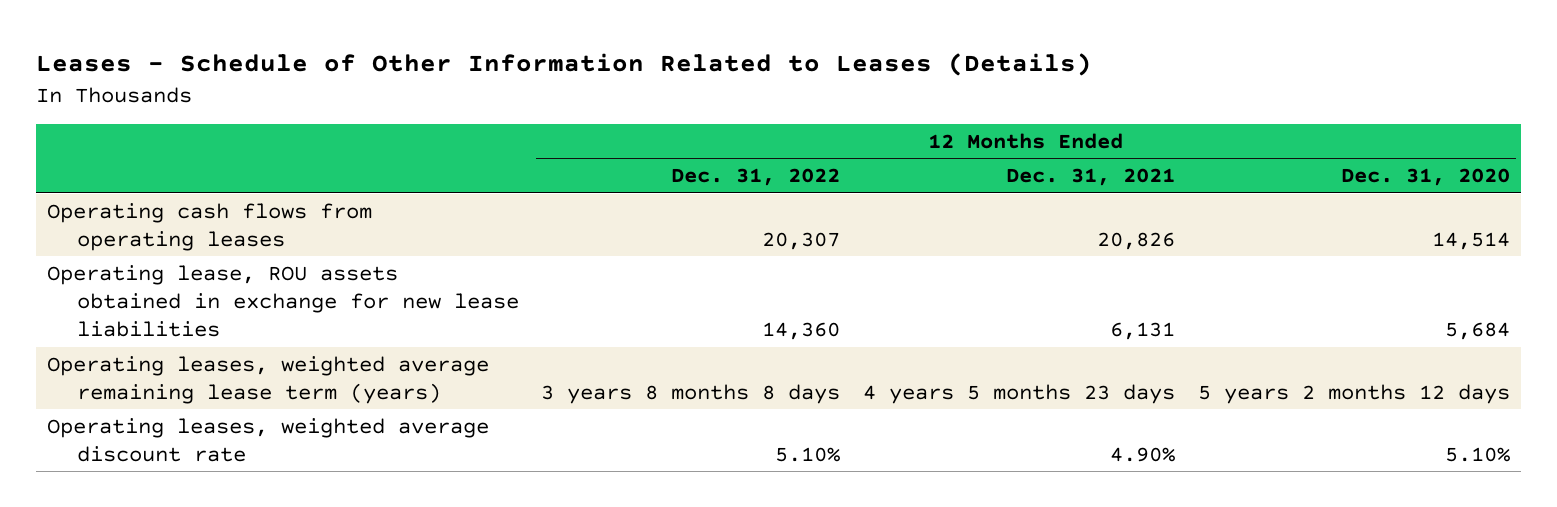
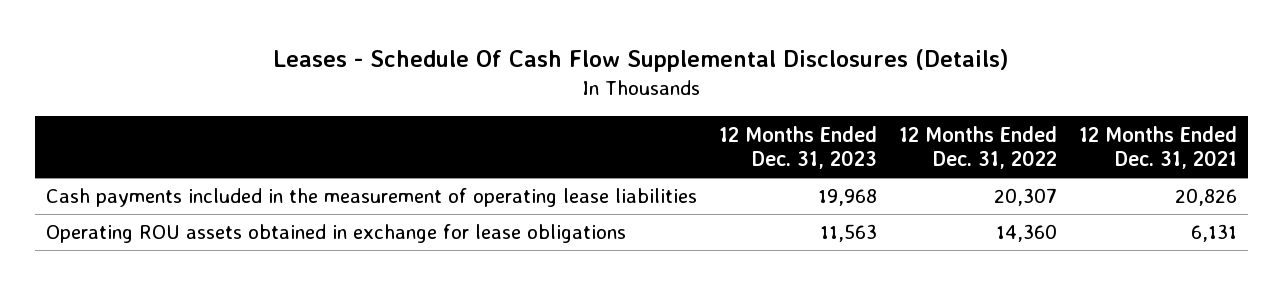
[36,53,1093,77] Leases - Schedule of Other Information Related to Leases (Details) -> [273,49,1010,73] Leases - Schedule Of Cash Flow Supplemental Disclosures (Details)
[1340,168,1510,187] Dec. 31, 2020 -> none
none -> [718,125,877,170] 12 Months Ended Dec. 31, 2023
[47,355,490,404] Operating leases, weighted average remaining lease term (years) -> none
[47,417,490,462] Operating leases, weighted average discount rate -> none
[47,202,373,251] Operating cash flows from operating leases -> [45,188,697,208] Cash payments included in the measurement of operating lease liabilities
[47,264,519,338] Operating lease, ROU assets obtained in exchange for new lease liabilities -> [45,224,626,244] Operating ROU assets obtained in exchange for lease obligations

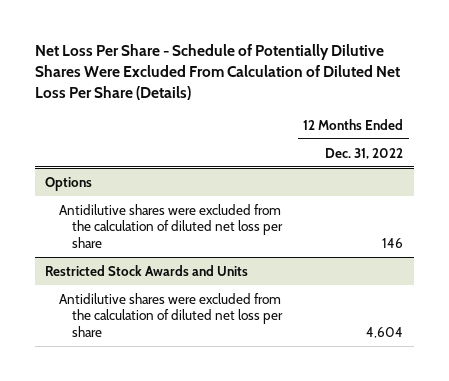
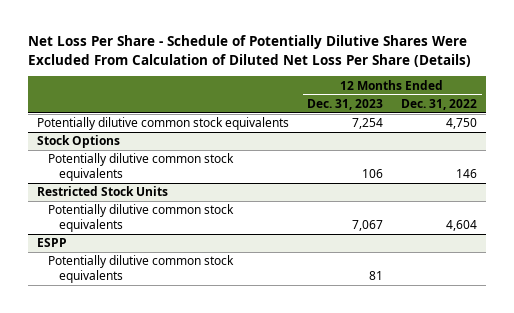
none -> [307,98,384,110] Dec. 31, 2023
none -> [37,117,290,131] Potentially dilutive common stock equivalents
[45,176,93,191] Options -> [37,135,121,149] Stock Options
[58,203,284,249] Antidilutive shares were excluded from the calculation of diluted net loss per share -> [48,153,235,181] Potentially dilutive common stock equivalents
[45,264,249,276] Restricted Stock Awards and Units -> [37,186,169,197] Restricted Stock Units
[58,292,284,338] Antidilutive shares were excluded from the calculation of diluted net loss per share -> [48,204,235,232] Potentially dilutive common stock equivalents
none -> [37,238,68,248] ESPP
none -> [48,255,235,283] Potentially dilutive common stock equivalents

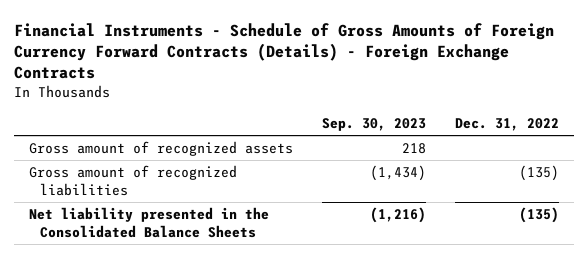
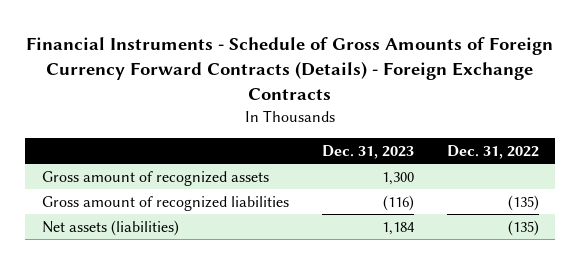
[322,117,427,131] Sep. 30, 2023 -> none
none -> [321,144,414,159] Dec. 31, 2023
[28,207,269,238] Net liability presented in the Consolidated Balance Sheets -> [41,219,179,236] Net assets (liabilities)

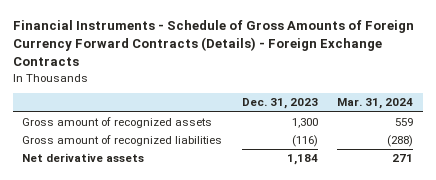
[446,144,539,159] Dec. 31, 2022 -> none
none -> [337,98,414,110] Mar. 31, 2024
[41,219,179,236] Net assets (liabilities) -> [22,153,145,163] Net derivative assets

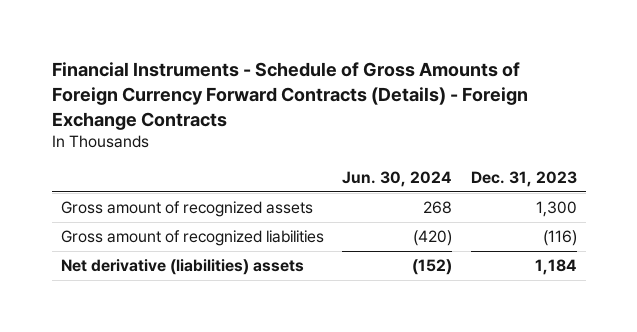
[337,98,414,110] Mar. 31, 2024 -> none
none -> [342,170,453,187] Jun. 30, 2024
[22,153,145,163] Net derivative assets -> [60,258,304,275] Net derivative (liabilities) assets

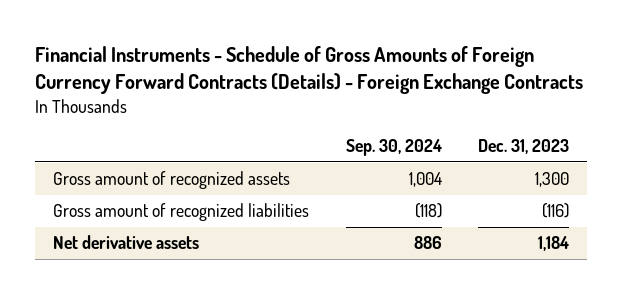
[342,170,453,187] Jun. 30, 2024 -> none
none -> [345,139,442,157] Sep. 30, 2024
[60,258,304,275] Net derivative (liabilities) assets -> [53,235,200,250] Net derivative assets

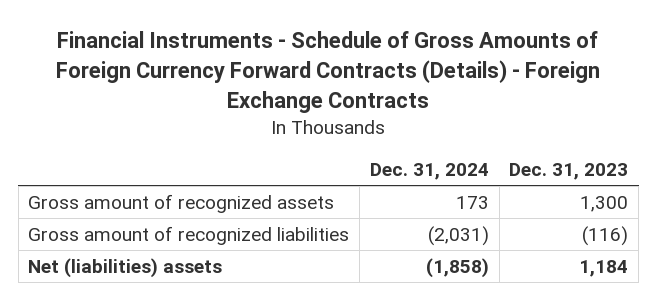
[345,139,442,157] Sep. 30, 2024 -> none
none -> [369,162,489,180] Dec. 31, 2024
[53,235,200,250] Net derivative assets -> [28,257,223,278] Net (liabilities) assets

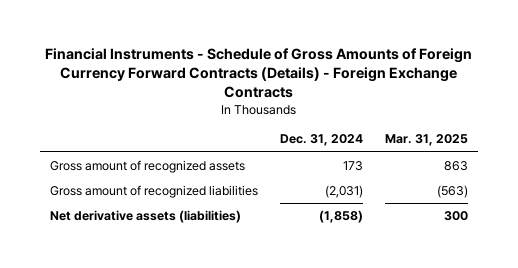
[509,162,629,180] Dec. 31, 2023 -> none
none -> [384,134,468,147] Mar. 31, 2025
[28,257,223,278] Net (liabilities) assets -> [50,209,242,223] Net derivative assets (liabilities)

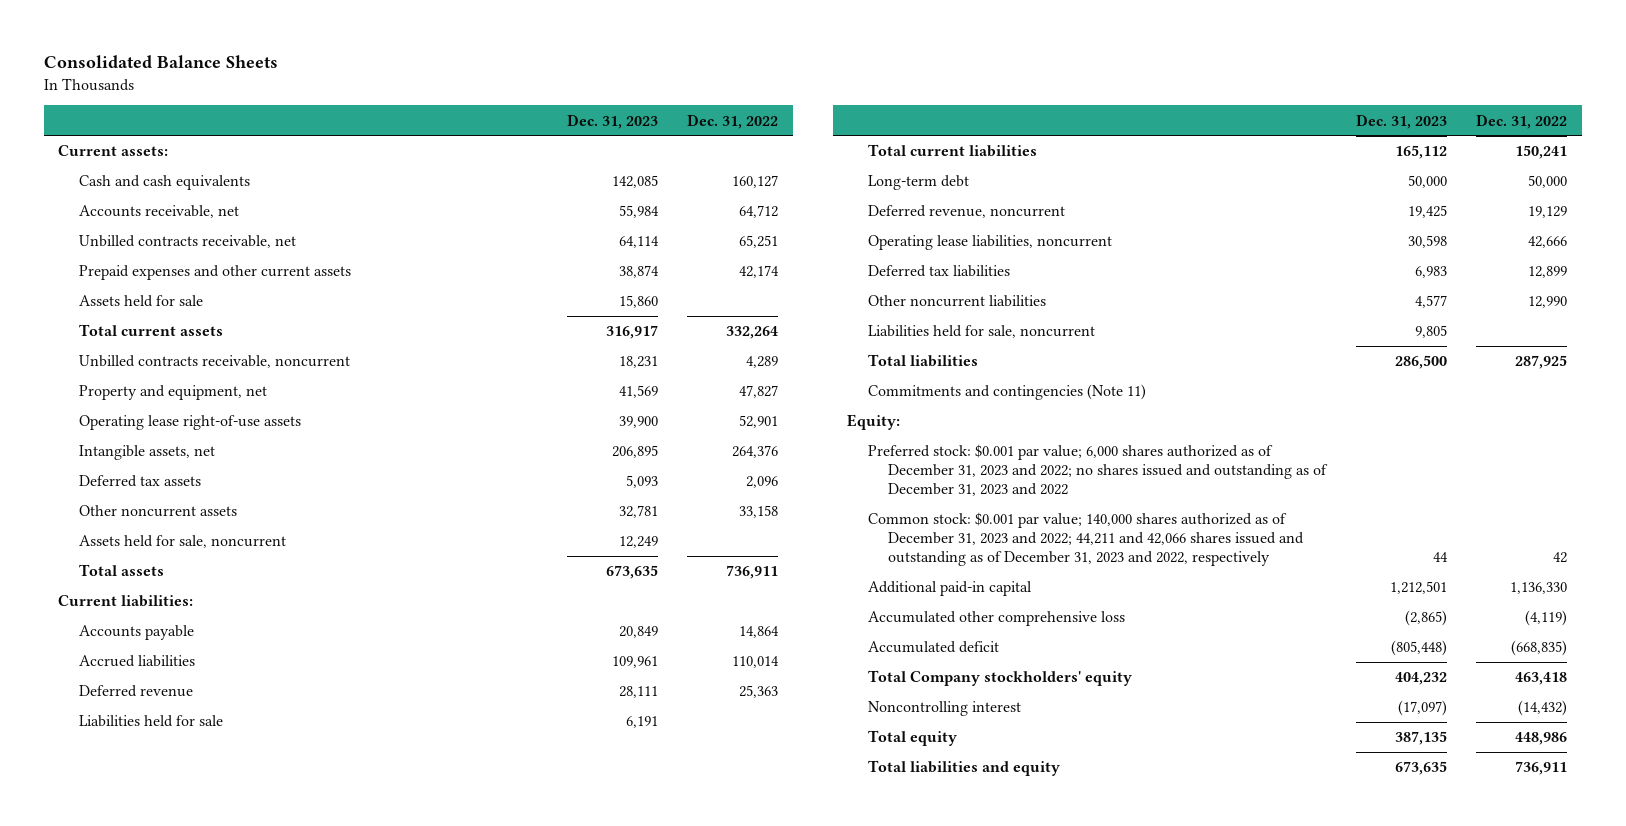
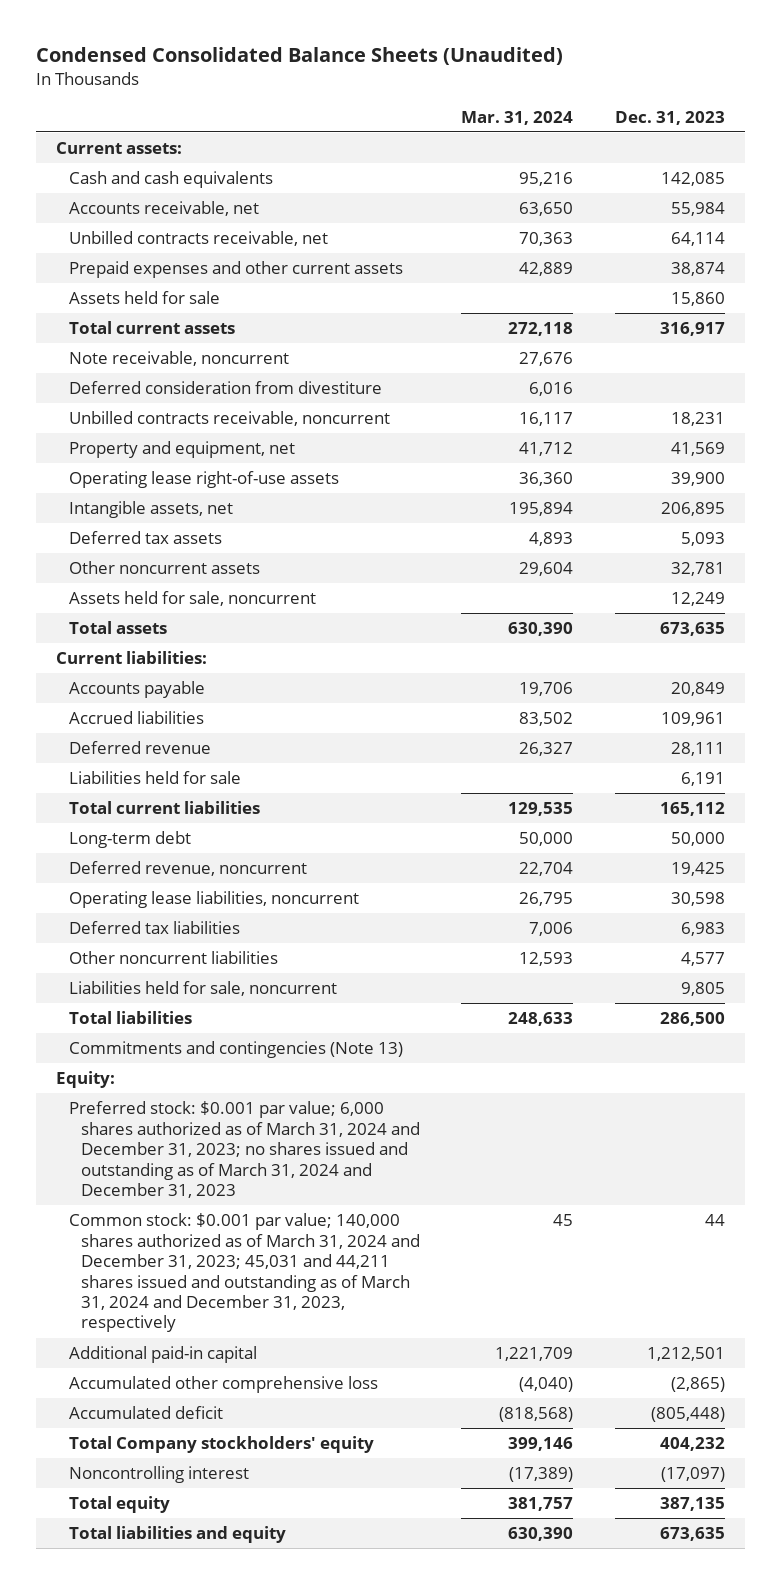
[43,55,278,69] Consolidated Balance Sheets -> [35,46,563,65] Condensed Consolidated Balance Sheets (Unaudited)
[687,113,779,129] Dec. 31, 2022 -> none
none -> [461,110,574,125] Mar. 31, 2024
none -> [68,351,289,367] Note receivable, noncurrent
none -> [68,381,382,395] Deferred consideration from divestiture
[867,384,1146,401] Commitments and contingencies (Note 11) -> [68,1041,403,1059] Commitments and contingencies (Note 13)
[867,444,1329,497] Preferred stock: $0.001 par value; 6,000 shares authorized as of December 31, 2023 and 2022; no shares issued and outstanding as of December 31, 2023 and 2022 -> [68,1101,420,1199] Preferred stock: $0.001 par value; 6,000 shares authorized as of March 31, 2024 and December 31, 2023; no shares issued and outstanding as of March 31, 2024 and December 31, 2023
[867,512,1305,567] Common stock: $0.001 par value; 140,000 shares authorized as of December 31, 2023 and 2022; 44,211 and 42,066 shares issued and outstanding as of December 31, 2023 and 2022, respectively -> [68,1213,420,1333] Common stock: $0.001 par value; 140,000 shares authorized as of March 31, 2024 and December 31, 2023; 45,031 and 44,211 shares issued and outstanding as of March 31, 2024 and December 31, 2023, respectively

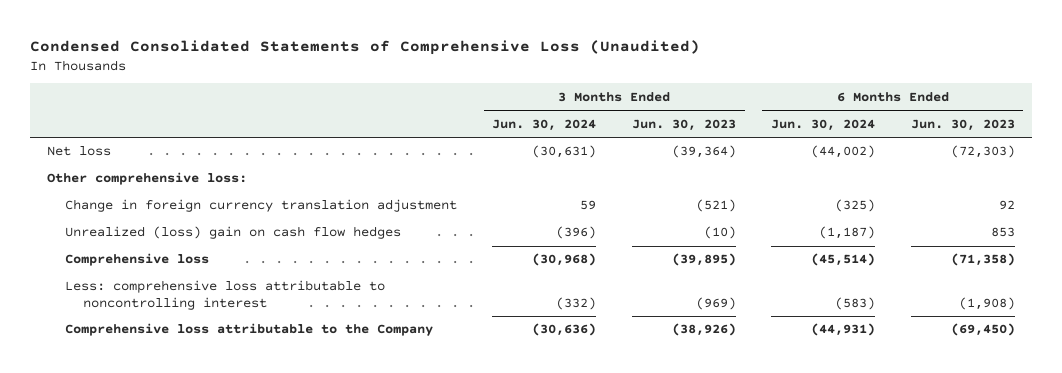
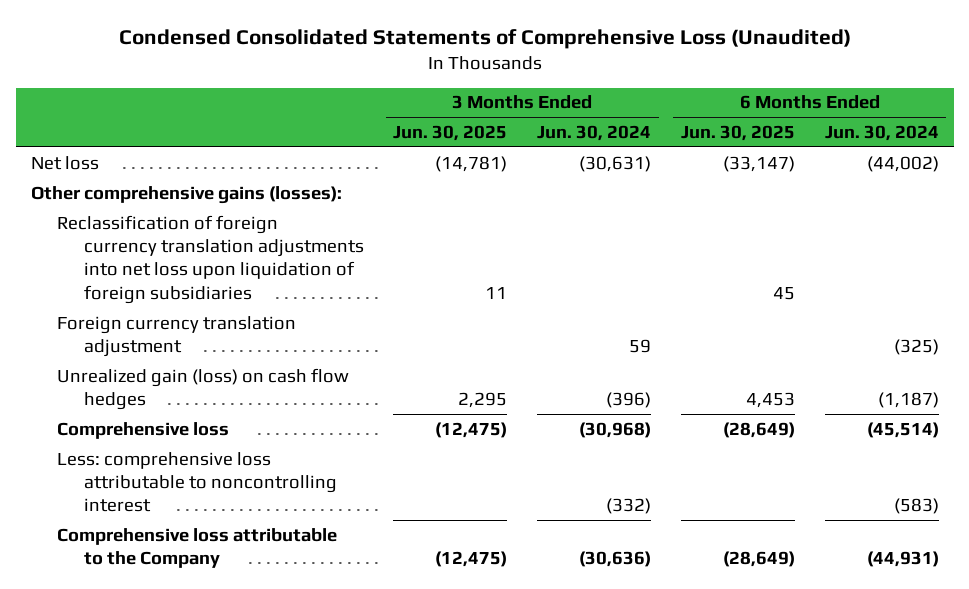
[631,118,736,131] Jun. 30, 2023 -> none
[910,118,1015,131] Jun. 30, 2023 -> none
none -> [393,125,508,142] Jun. 30, 2025
none -> [680,125,795,142] Jun. 30, 2025
[47,172,248,186] Other comprehensive loss: -> [30,185,342,204] Other comprehensive gains (losses):
none -> [57,214,364,304] Reclassification of foreign currency translation adjustments into net loss upon liquidation of foreign subsidiaries
[64,199,457,213] Change in foreign currency translation adjustment -> [57,315,297,358] Foreign currency translation adjustment
[64,226,401,240] Unrealized (loss) gain on cash flow hedges -> [57,367,350,411] Unrealized gain (loss) on cash flow hedges

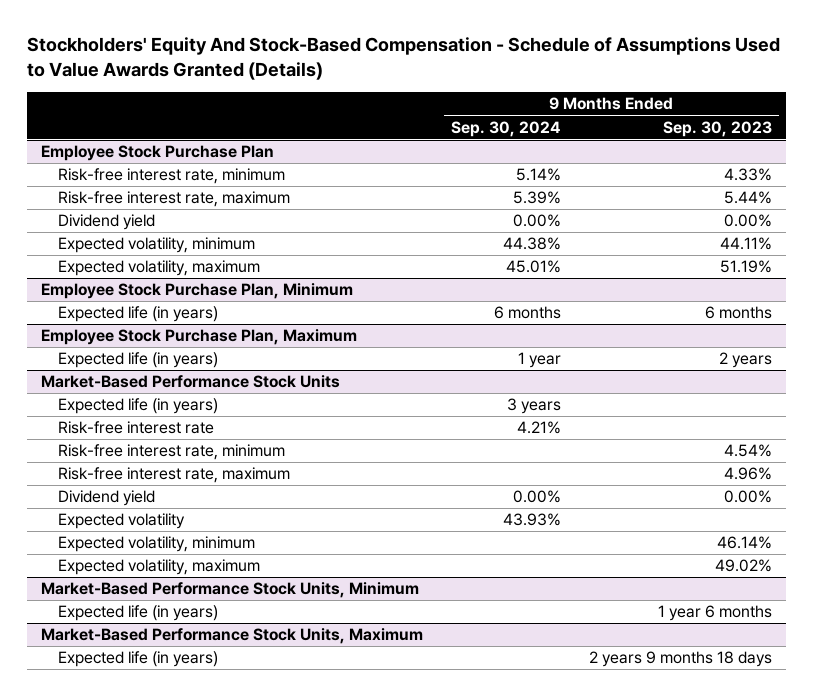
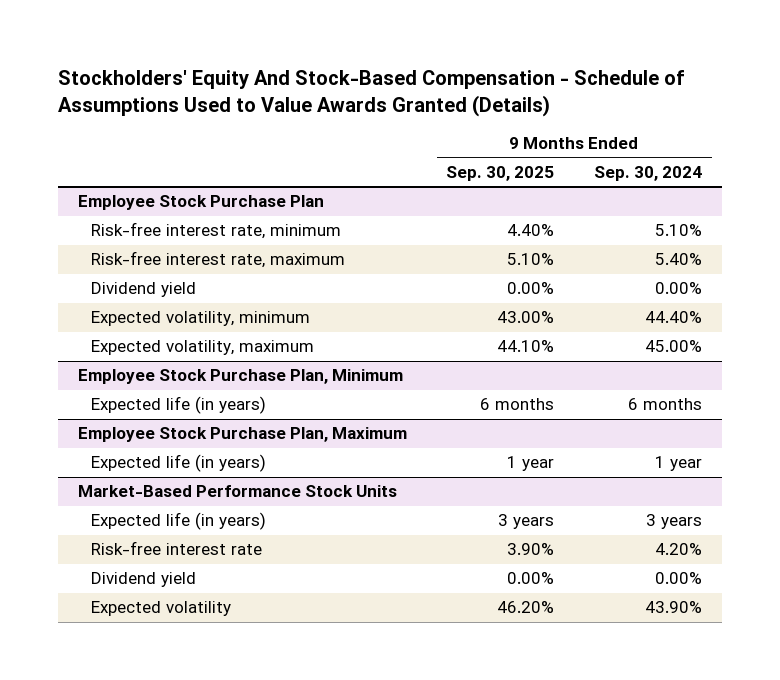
[662,120,772,137] Sep. 30, 2023 -> none
none -> [446,165,555,181] Sep. 30, 2025
[515,168,561,182] 5.14% -> [654,224,702,237] 5.10%
[512,191,561,205] 5.39% -> [654,253,702,266] 5.40%
[502,237,561,251] 44.38% -> [644,311,702,324] 44.40%
[505,260,561,274] 45.01% -> [644,340,702,353] 45.00%
[58,444,286,461] Risk-free interest rate, minimum -> none
[58,467,291,484] Risk-free interest rate, maximum -> none
[516,421,561,435] 4.21% -> [654,543,702,556] 4.20%
[58,536,256,553] Expected volatility, minimum -> none
[58,559,261,576] Expected volatility, maximum -> none
[40,582,419,599] Market-Based Performance Stock Units, Minimum -> none
[58,605,219,622] Expected life (in years) -> none
[40,628,423,645] Market-Based Performance Stock Units, Maximum -> none
[58,651,219,668] Expected life (in years) -> none
[502,513,561,527] 43.93% -> [644,601,702,614] 43.90%

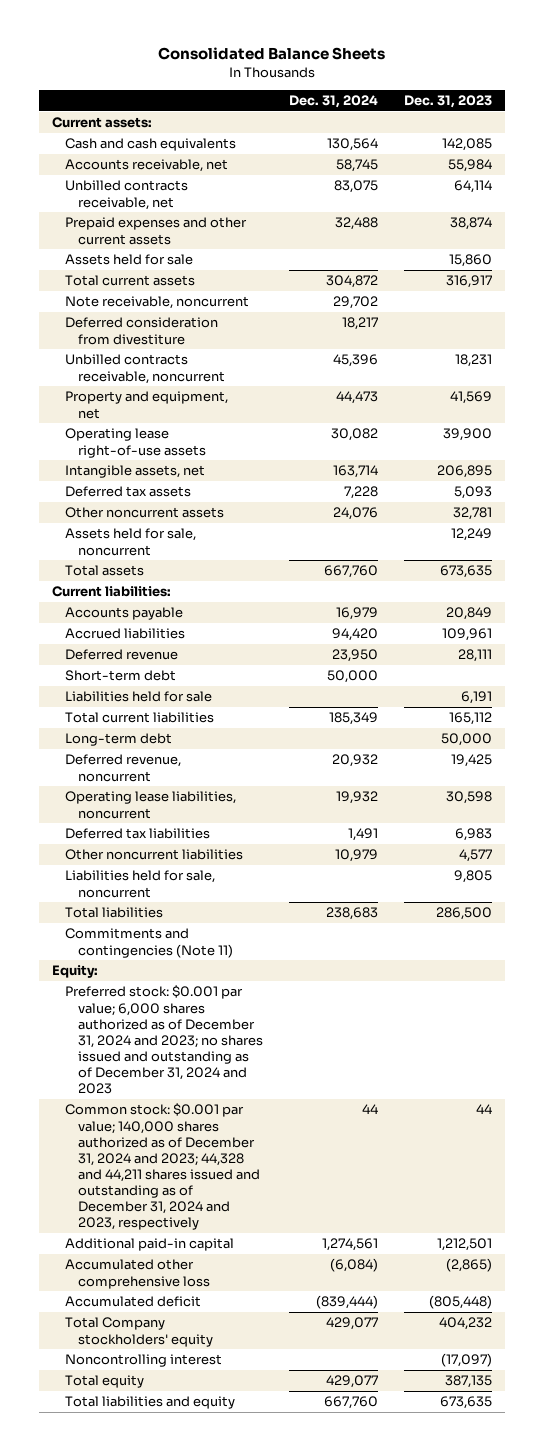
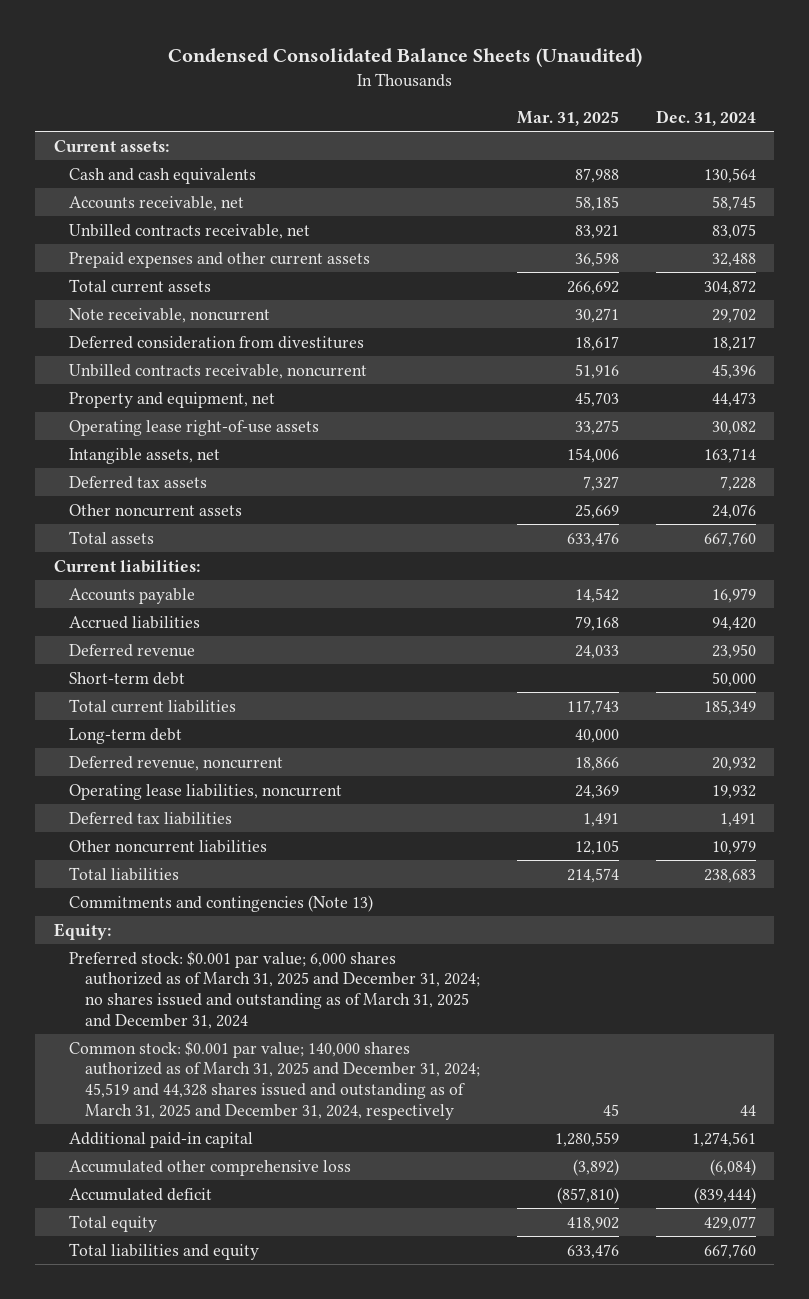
[158,47,386,61] Consolidated Balance Sheets -> [167,48,642,68] Condensed Consolidated Balance Sheets (Unaudited)
[404,95,493,109] Dec. 31, 2023 -> none
none -> [517,111,620,127] Mar. 31, 2025
[64,254,193,266] Assets held for sale -> none
[64,317,218,345] Deferred consideration from divestiture -> [69,335,365,349] Deferred consideration from divestitures
[64,528,196,556] Assets held for sale, noncurrent -> none
[64,691,212,703] Liabilities held for sale -> none
[64,870,215,898] Liabilities held for sale, noncurrent -> none
[64,928,233,958] Commitments and contingencies (Note 11) -> [69,894,374,912] Commitments and contingencies (Note 13)
[64,985,263,1095] Preferred stock: $0.001 par value; 6,000 shares authorized as of December 31, 2024 and 2023; no shares issued and outstanding as of December 31, 2024 and 2023 -> [69,950,481,1029] Preferred stock: $0.001 par value; 6,000 shares authorized as of March 31, 2025 and December 31, 2024; no shares issued and outstanding as of March 31, 2025 and December 31, 2024
[64,1103,260,1231] Common stock: $0.001 par value; 140,000 shares authorized as of December 31, 2024 and 2023; 44,328 and 44,211 shares issued and outstanding as of December 31, 2024 and 2023, respectively -> [69,1040,481,1120] Common stock: $0.001 par value; 140,000 shares authorized as of March 31, 2025 and December 31, 2024; 45,519 and 44,328 shares issued and outstanding as of March 31, 2025 and December 31, 2024, respectively
[64,1317,213,1347] Total Company stockholders' equity -> none
[64,1354,222,1368] Noncontrolling interest -> none

